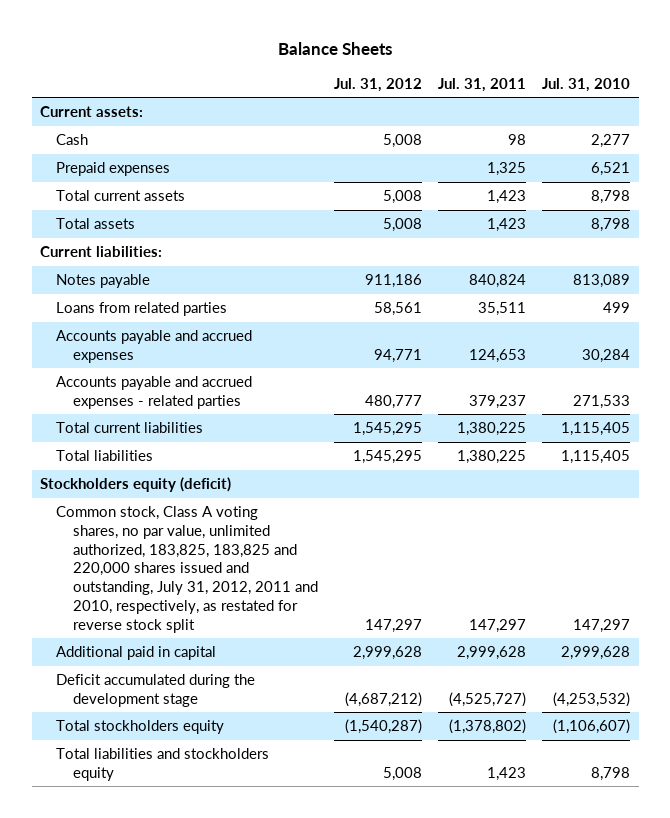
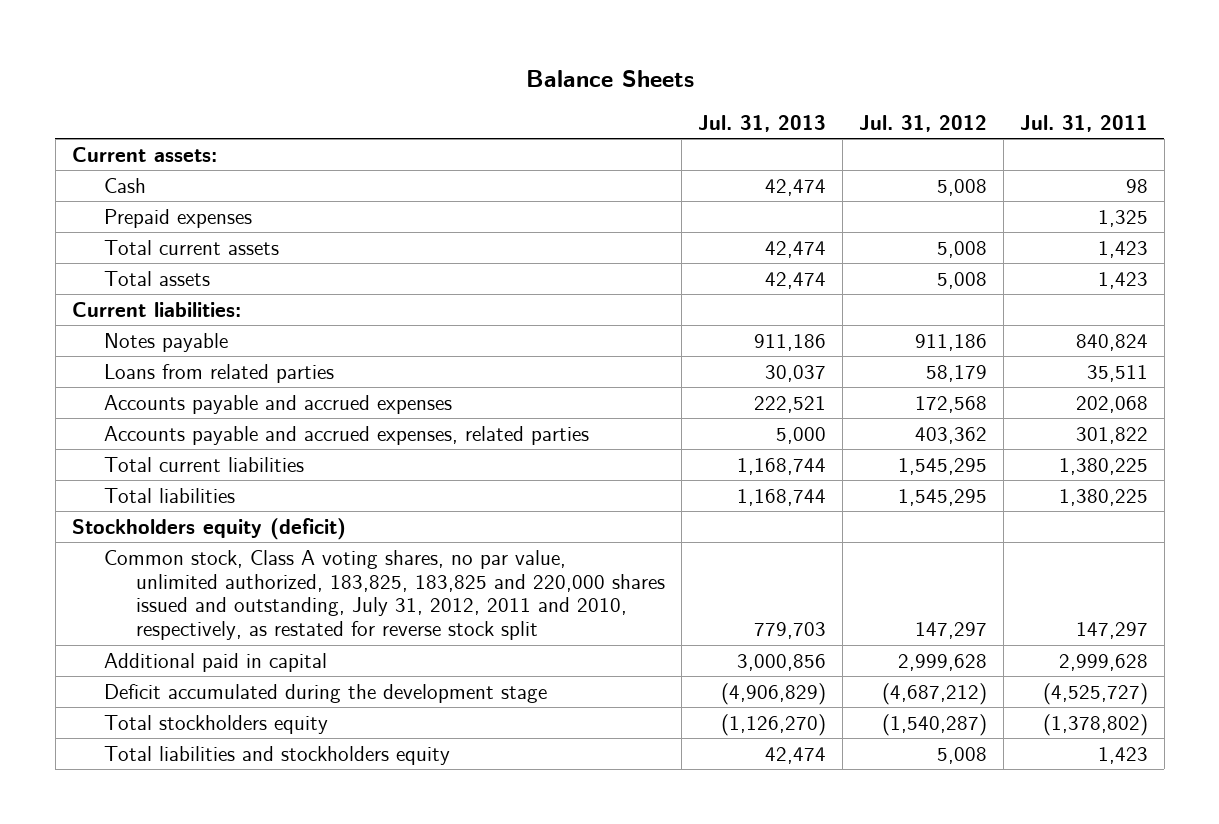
[542,77,631,92] Jul. 31, 2010 -> none
none -> [698,114,827,132] Jul. 31, 2013
[373,302,422,317] 58,561 -> [925,364,987,382] 58,179
[373,348,422,363] 94,771 -> [914,395,987,413] 172,568
[469,348,527,363] 124,653 -> [1075,395,1148,413] 202,068
[56,376,253,409] Accounts payable and accrued expenses - related parties -> [103,425,589,445] Accounts payable and accrued expenses, related parties
[364,394,422,409] 480,777 -> [914,426,987,444] 403,362
[469,394,527,409] 379,237 -> [1075,426,1148,444] 301,822

